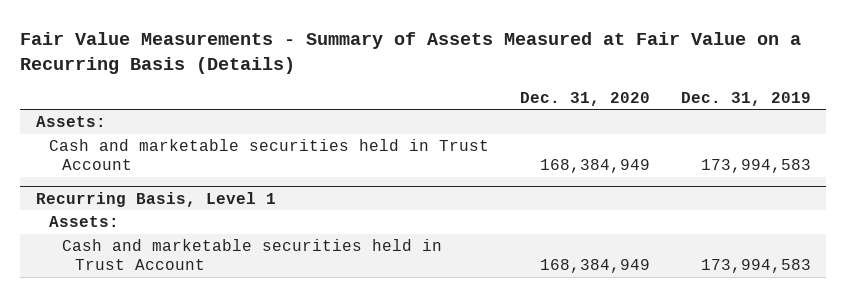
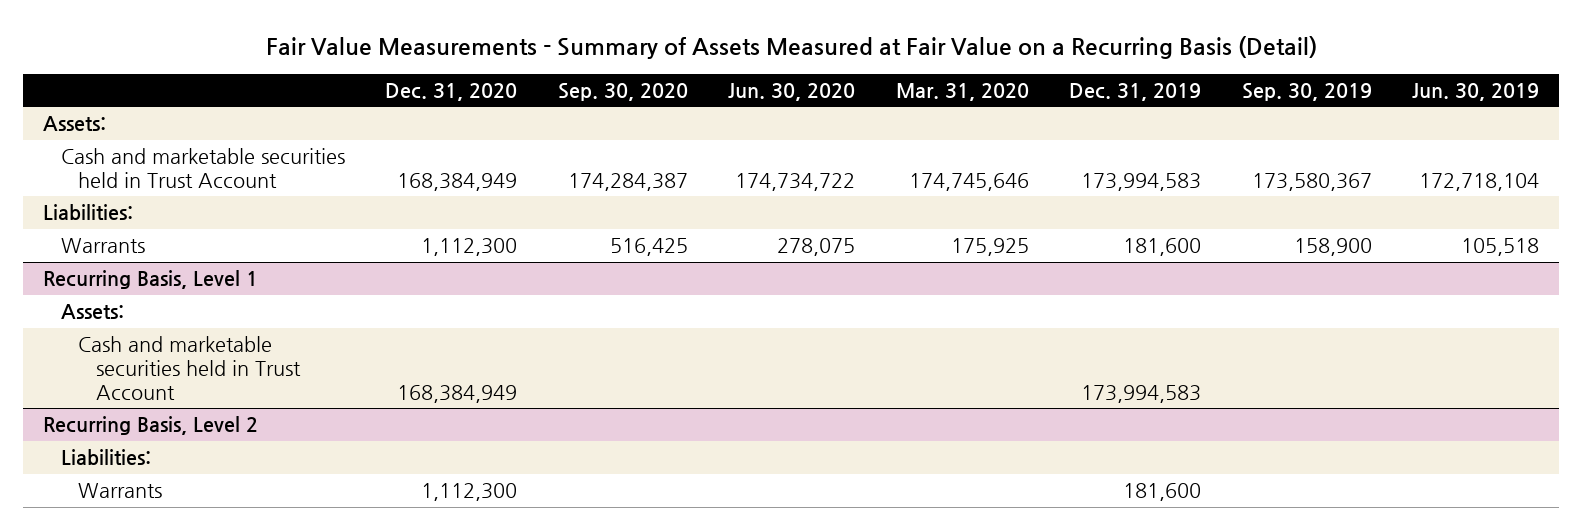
[20,31,802,74] Fair Value Measurements - Summary of Assets Measured at Fair Value on a Recurring Basis (Details) -> [266,35,1318,59] Fair Value Measurements - Summary of Assets Measured at Fair Value on a Recurring Basis (Detail)
none -> [557,82,688,101] Sep. 30, 2020
none -> [728,82,856,101] Jun. 30, 2020
none -> [895,82,1029,101] Mar. 31, 2020
none -> [1241,82,1372,101] Sep. 30, 2019
none -> [1411,82,1539,101] Jun. 30, 2019
none -> [43,204,134,221] Liabilities:
none -> [60,238,145,254] Warrants
none -> [43,416,259,436] Recurring Basis, Level 2
none -> [60,449,151,466] Liabilities:
none -> [78,483,163,499] Warrants

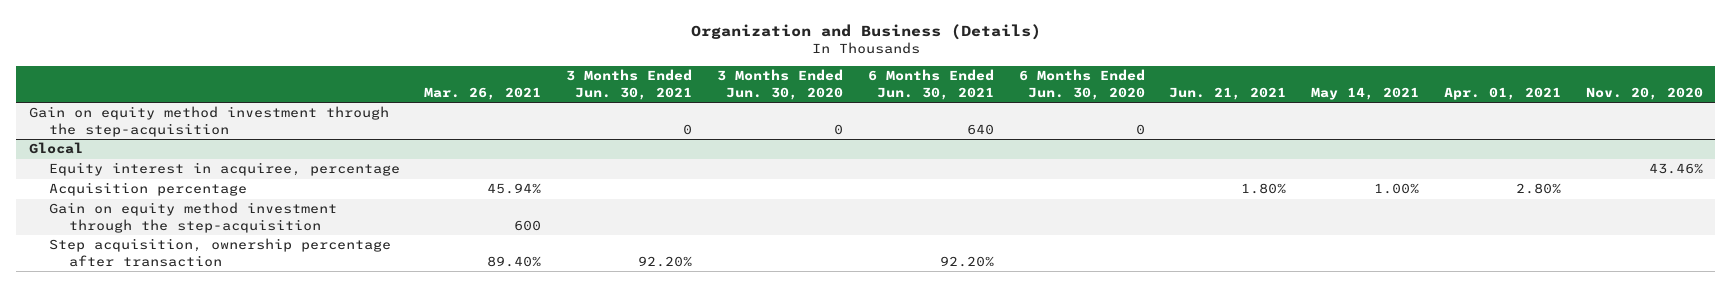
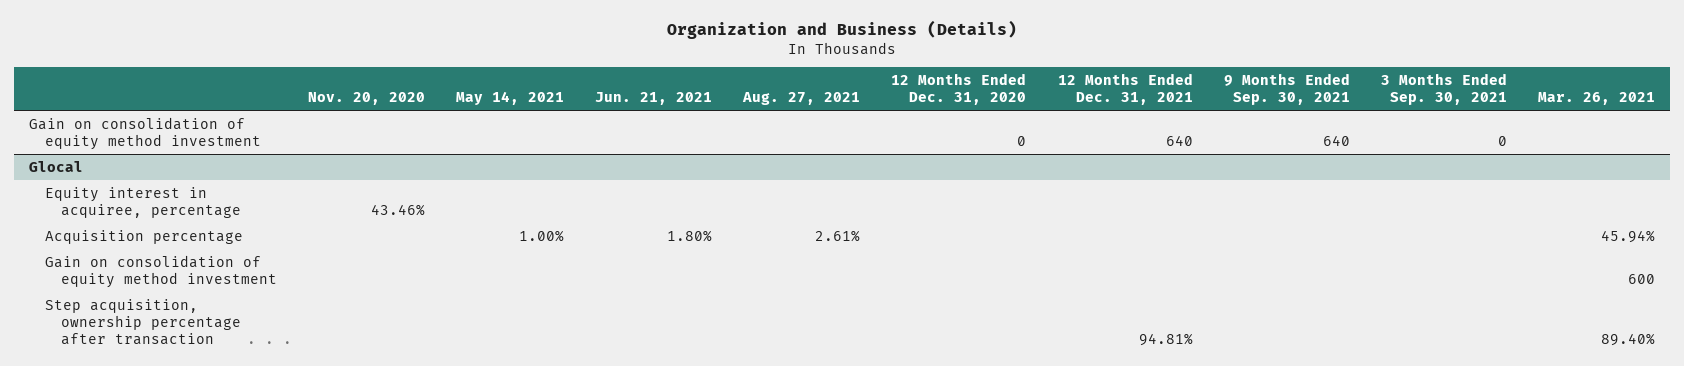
[566,69,693,100] 3 Months Ended Jun. 30, 2021 -> none
[716,69,843,100] 3 Months Ended Jun. 30, 2020 -> none
[867,69,994,100] 6 Months Ended Jun. 30, 2021 -> none
[1018,69,1145,100] 6 Months Ended Jun. 30, 2020 -> none
[1444,86,1562,100] Apr. 01, 2021 -> none
none -> [742,92,861,106] Aug. 27, 2021
none -> [891,72,1027,106] 12 Months Ended Dec. 31, 2020
none -> [1057,72,1193,106] 12 Months Ended Dec. 31, 2021
none -> [1223,72,1350,106] 9 Months Ended Sep. 30, 2021
none -> [1380,72,1507,106] 3 Months Ended Sep. 30, 2021
[28,106,389,137] Gain on equity method investment through the step-acquisition -> [29,116,262,150] Gain on consolidation of equity method investment
[48,202,337,233] Gain on equity method investment through the step-acquisition -> [45,254,277,288] Gain on consolidation of equity method investment

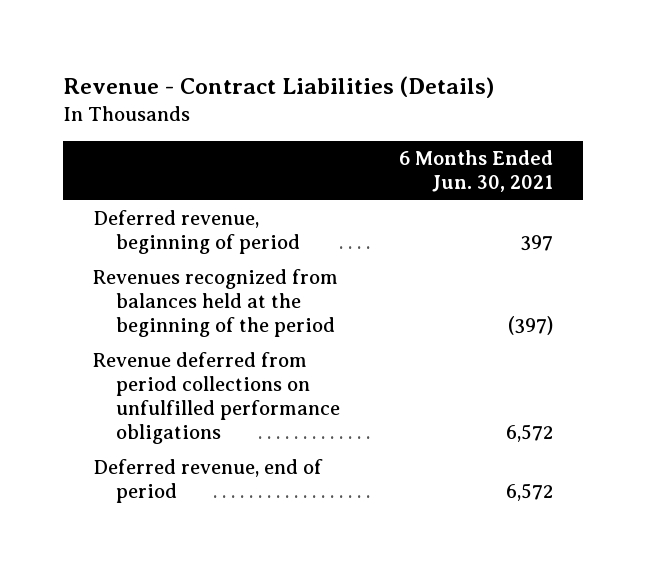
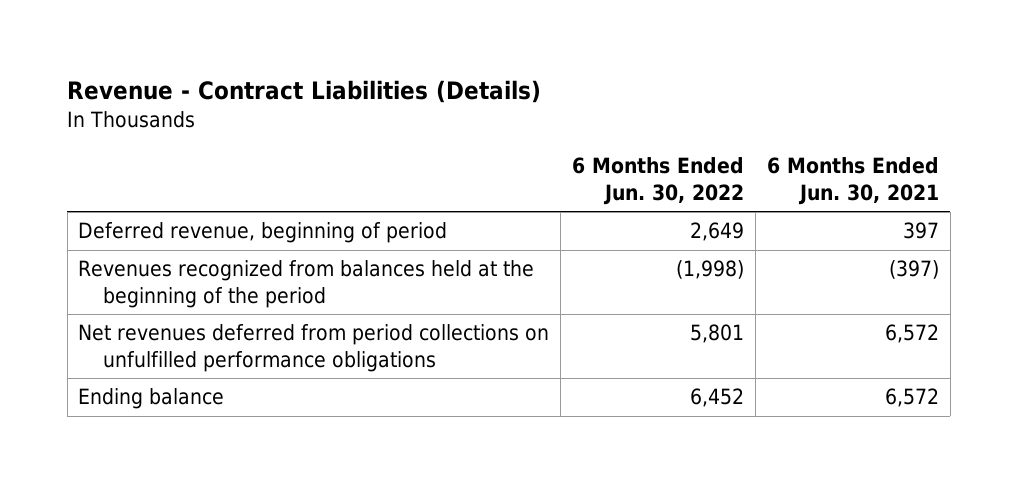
none -> [572,157,745,205] 6 Months Ended Jun. 30, 2022
[92,352,341,445] Revenue deferred from period collections on unfulfilled performance obligations -> [78,324,550,372] Net revenues deferred from period collections on unfulfilled performance obligations
[92,459,323,504] Deferred revenue, end of period -> [78,388,225,410] Ending balance

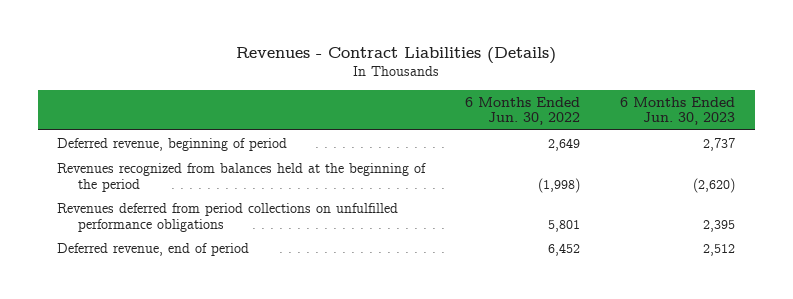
[67,79,542,103] Revenue - Contract Liabilities (Details) -> [236,47,557,65] Revenues - Contract Liabilities (Details)
[766,157,939,205] 6 Months Ended Jun. 30, 2021 -> none
none -> [620,96,736,126] 6 Months Ended Jun. 30, 2023
[78,324,550,372] Net revenues deferred from period collections on unfulfilled performance obligations -> [57,202,399,232] Revenues deferred from period collections on unfulfilled performance obligations
[78,388,225,410] Ending balance -> [57,242,250,256] Deferred revenue, end of period

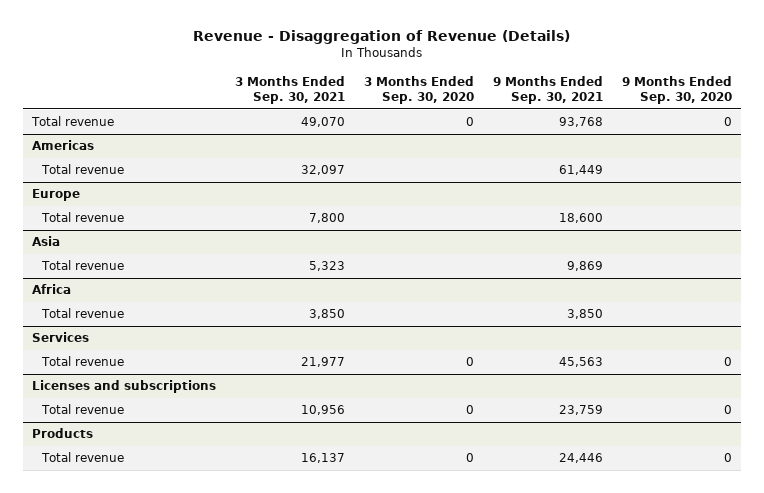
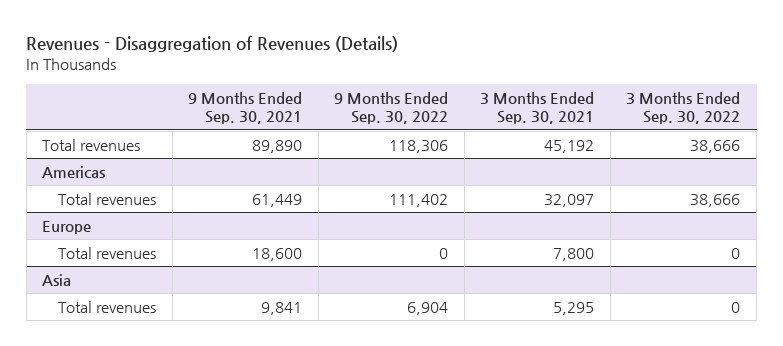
[192,30,570,45] Revenue - Disaggregation of Revenue (Details) -> [26,36,399,53] Revenues - Disaggregation of Revenues (Details)
[363,75,474,104] 3 Months Ended Sep. 30, 2020 -> none
[621,75,732,104] 9 Months Ended Sep. 30, 2020 -> none
none -> [334,91,449,125] 9 Months Ended Sep. 30, 2022
none -> [626,91,741,125] 3 Months Ended Sep. 30, 2022
[31,116,115,127] Total revenue -> [42,138,141,151] Total revenues
[301,117,346,128] 49,070 -> [544,139,595,153] 45,192
[558,117,603,128] 93,768 -> [252,139,303,153] 89,890
[41,164,125,175] Total revenue -> [58,192,157,205] Total revenues
[41,212,125,223] Total revenue -> [58,246,157,259] Total revenues
[32,284,72,295] Africa -> none
[41,308,125,319] Total revenue -> none
[32,332,90,343] Services -> none
[41,356,125,367] Total revenue -> none
[32,380,217,394] Licenses and subscriptions -> none
[41,404,125,415] Total revenue -> none
[32,428,94,439] Products -> none
[41,452,125,463] Total revenue -> none
[41,260,125,271] Total revenue -> [58,300,157,313] Total revenues
[309,261,346,272] 5,323 -> [553,301,595,315] 5,295
[566,261,603,272] 9,869 -> [261,301,303,315] 9,841

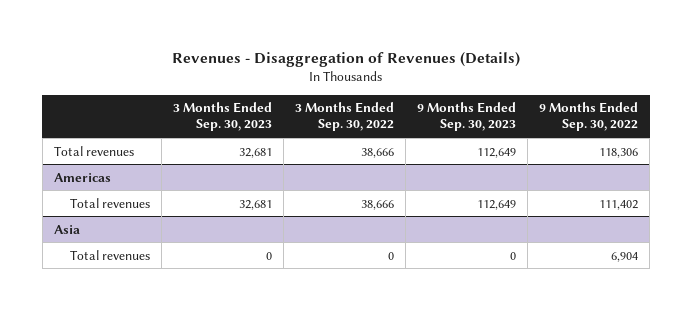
[188,91,303,125] 9 Months Ended Sep. 30, 2021 -> none
[480,91,595,125] 3 Months Ended Sep. 30, 2021 -> none
none -> [173,102,273,132] 3 Months Ended Sep. 30, 2023
none -> [417,102,517,132] 9 Months Ended Sep. 30, 2023
[42,220,92,234] Europe -> none
[58,246,157,259] Total revenues -> none

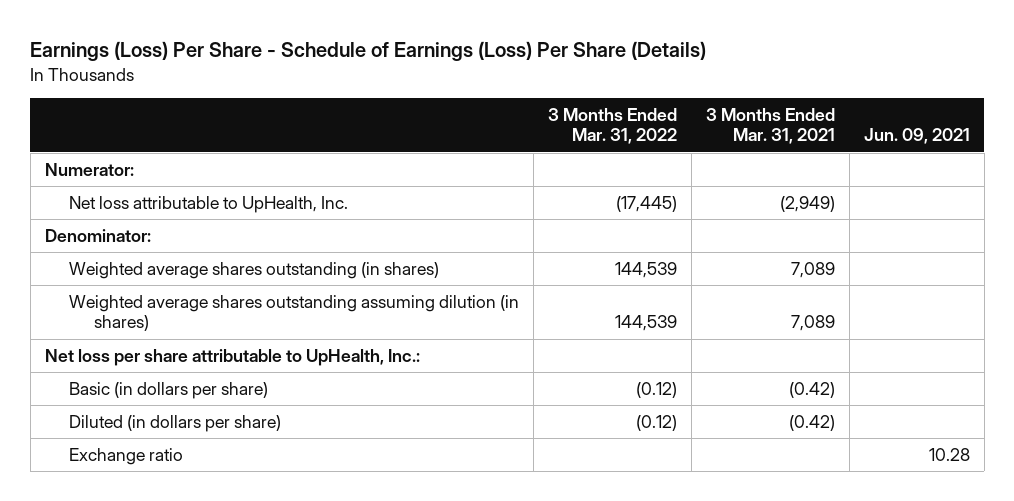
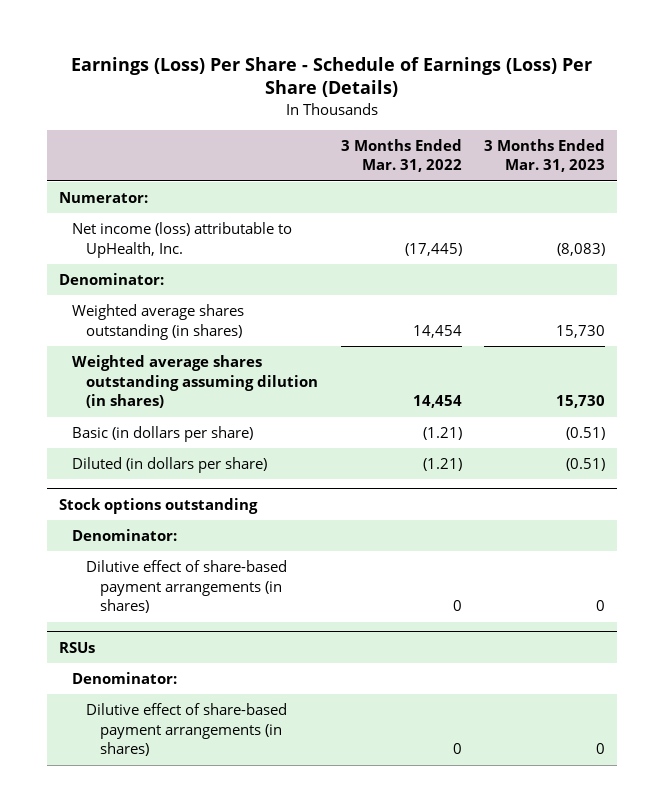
[705,108,835,145] 3 Months Ended Mar. 31, 2021 -> none
[863,128,970,145] Jun. 09, 2021 -> none
none -> [484,138,606,173] 3 Months Ended Mar. 31, 2023
[69,196,349,214] Net loss attributable to UpHealth, Inc. -> [72,222,293,258] Net income (loss) attributable to UpHealth, Inc.
[44,349,420,367] Net loss per share attributable to UpHealth, Inc.: -> none
[69,448,184,466] Exchange ratio -> none
[615,262,678,279] 144,539 -> [412,324,462,338] 14,454
[615,315,678,332] 144,539 -> [412,395,462,409] 14,454
[636,382,678,399] (0.12) -> [422,427,462,441] (1.21)
[636,415,678,432] (0.12) -> [422,458,462,472] (1.21)
none -> [58,497,258,514] Stock options outstanding
none -> [72,529,178,542] Denominator:
none -> [85,560,287,614] Dilutive effect of share-based payment arrangements (in shares)
none -> [58,641,95,653] RSUs
none -> [72,672,178,685] Denominator:
none -> [85,703,287,757] Dilutive effect of share-based payment arrangements (in shares)

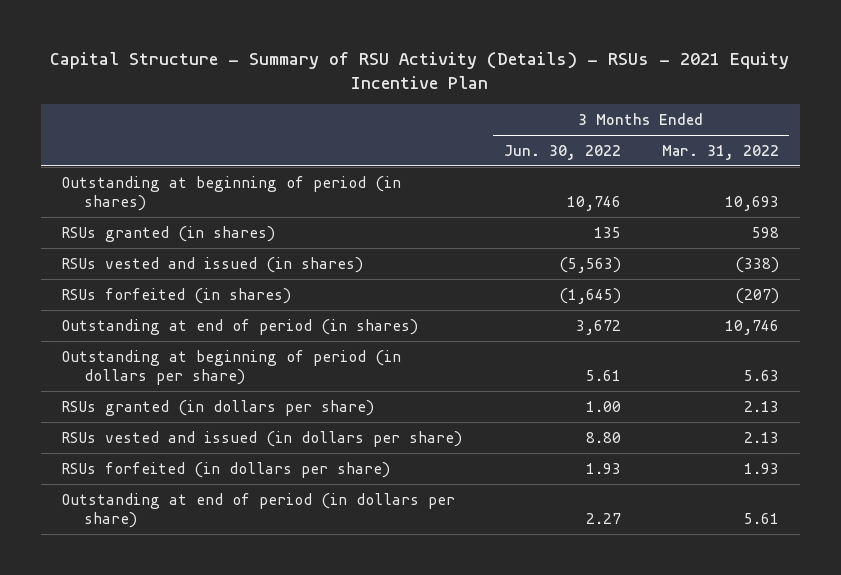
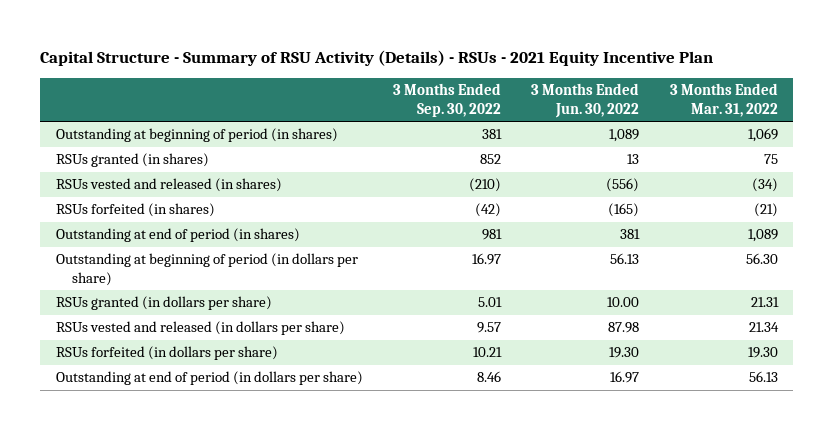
none -> [392,83,501,117] 3 Months Ended Sep. 30, 2022
[566,196,621,212] 10,746 -> [609,129,640,143] 1,089
[725,196,780,212] 10,693 -> [747,128,778,143] 1,069
[593,226,621,238] 135 -> [627,154,640,165] 13
[752,226,780,238] 598 -> [763,154,778,165] 75
[61,256,364,273] RSUs vested and issued (in shares) -> [55,178,282,193] RSUs vested and released (in shares)
[558,256,621,273] (5,563) -> [606,178,640,193] (556)
[735,256,780,273] (338) -> [751,178,778,193] (34)
[558,287,621,304] (1,645) -> [608,203,640,218] (165)
[735,287,780,304] (207) -> [753,203,778,218] (21)
[575,319,621,335] 3,672 -> [620,229,641,240] 381
[725,319,780,335] 10,746 -> [747,229,778,243] 1,089
[585,370,621,382] 5.61 -> [610,253,640,265] 56.13
[744,370,780,382] 5.63 -> [745,253,778,265] 56.30
[585,400,621,412] 1.00 -> [607,297,640,308] 10.00
[744,400,780,412] 2.13 -> [750,297,779,308] 21.31
[61,430,463,447] RSUs vested and issued (in dollars per share) -> [55,321,345,336] RSUs vested and released (in dollars per share)
[585,431,621,443] 8.80 -> [608,322,640,334] 87.98
[744,431,780,443] 2.13 -> [748,322,779,333] 21.34
[585,462,621,474] 1.93 -> [609,347,640,359] 19.30
[744,462,780,474] 1.93 -> [747,347,778,359] 19.30
[585,513,621,525] 2.27 -> [610,371,640,384] 16.97
[744,513,780,525] 5.61 -> [748,371,778,383] 56.13

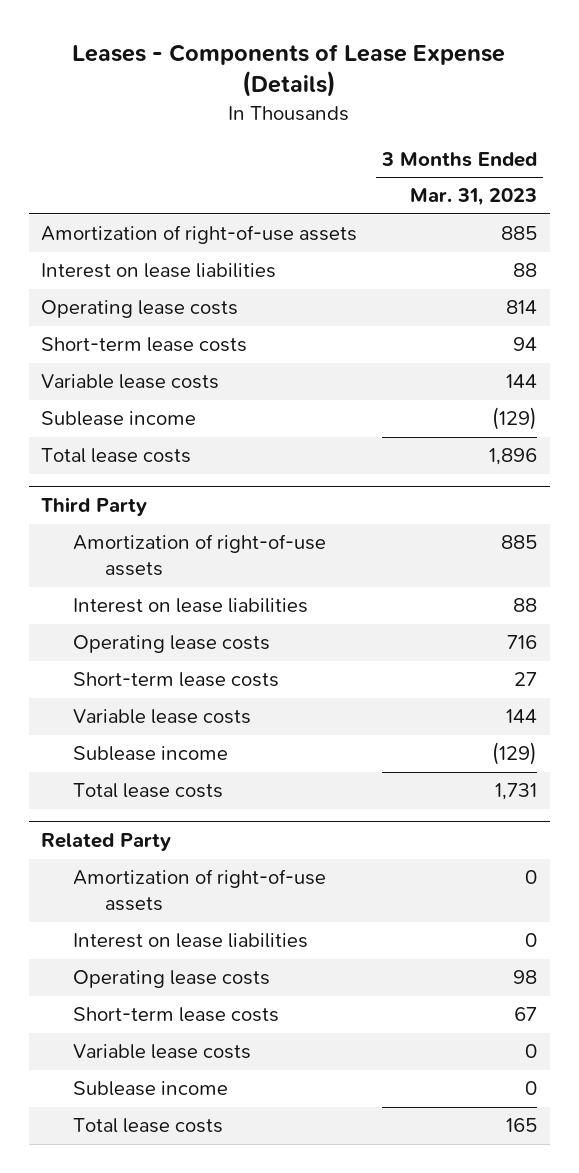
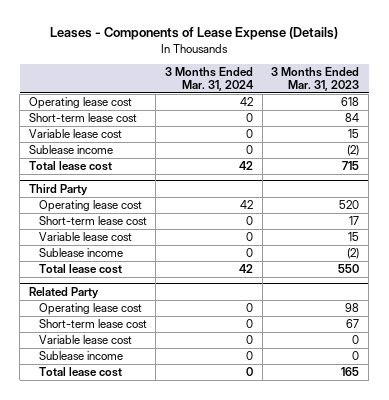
none -> [165,67,255,92] 3 Months Ended Mar. 31, 2024
[41,225,358,245] Amortization of right-of-use assets -> none
[41,263,277,279] Interest on lease liabilities -> none
[41,300,239,319] Operating lease costs -> [29,97,133,110] Operating lease cost
[506,300,538,315] 814 -> [341,97,360,107] 618
[41,337,248,353] Short-term lease costs -> [29,113,138,123] Short-term lease cost
[513,337,538,352] 94 -> [345,113,360,123] 84
[41,374,220,390] Variable lease costs -> [29,129,123,139] Variable lease cost
[506,374,538,389] 144 -> [348,129,360,139] 15
[492,407,538,431] (129) -> [347,145,360,157] (2)
[41,448,192,464] Total lease costs -> [29,161,113,172] Total lease cost
[489,448,538,466] 1,896 -> [342,161,360,171] 715
[72,534,326,577] Amortization of right-of-use assets -> none
[72,598,308,614] Interest on lease liabilities -> none
[72,635,270,654] Operating lease costs -> [38,200,142,213] Operating lease cost
[507,635,538,650] 716 -> [339,200,360,210] 520
[72,672,279,688] Short-term lease costs -> [38,216,147,226] Short-term lease cost
[514,672,538,687] 27 -> [349,216,360,226] 17
[72,709,251,725] Variable lease costs -> [38,232,132,242] Variable lease cost
[506,709,538,724] 144 -> [348,232,360,242] 15
[492,742,538,766] (129) -> [347,248,360,260] (2)
[72,783,223,799] Total lease costs -> [38,264,122,275] Total lease cost
[495,783,538,801] 1,731 -> [338,264,360,274] 550
[72,869,326,912] Amortization of right-of-use assets -> none
[72,933,308,949] Interest on lease liabilities -> none
[72,970,270,989] Operating lease costs -> [38,303,142,316] Operating lease cost
[72,1007,279,1023] Short-term lease costs -> [38,319,147,329] Short-term lease cost
[72,1044,251,1060] Variable lease costs -> [38,335,132,345] Variable lease cost
[72,1118,223,1134] Total lease costs -> [38,367,122,378] Total lease cost

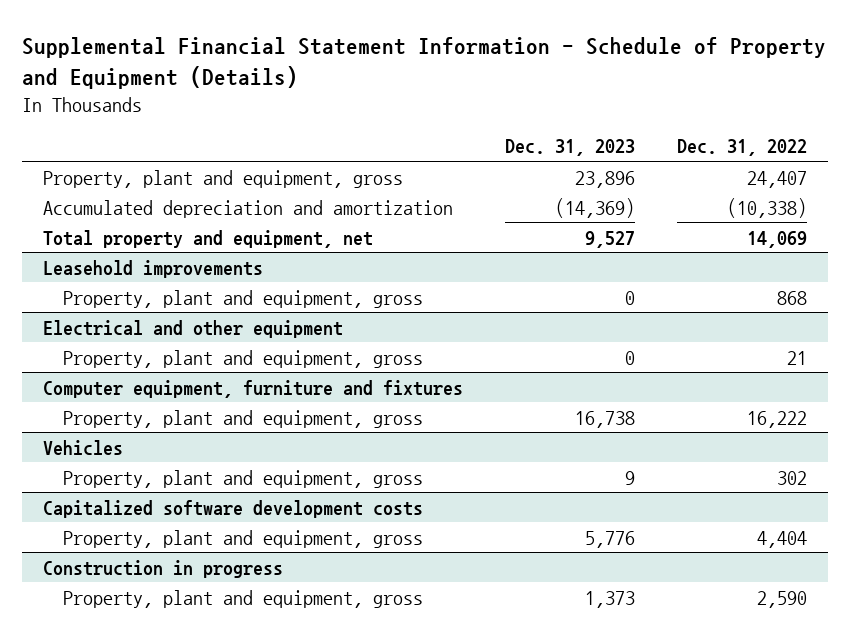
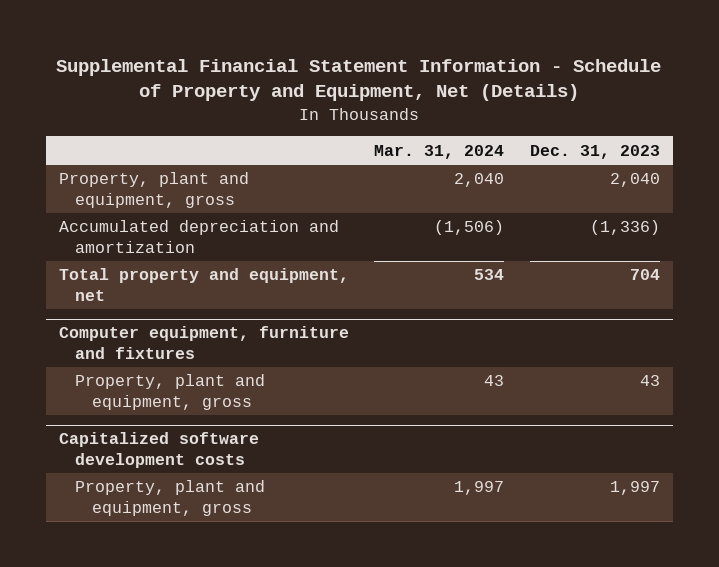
[21,36,826,89] Supplemental Financial Statement Information - Schedule of Property and Equipment (Details) -> [56,58,662,102] Supplemental Financial Statement Information - Schedule of Property and Equipment, Net (Details)
[677,139,808,157] Dec. 31, 2022 -> none
none -> [374,144,505,159] Mar. 31, 2024
[42,259,263,278] Leasehold improvements -> none
[62,289,423,308] Property, plant and equipment, gross -> none
[42,319,343,338] Electrical and other equipment -> none
[62,349,423,368] Property, plant and equipment, gross -> none
[575,170,636,188] 23,896 -> [610,173,661,188] 2,040
[555,197,636,218] (14,369) -> [590,220,661,236] (1,336)
[585,230,636,248] 9,527 -> [630,269,661,281] 704
[42,439,123,456] Vehicles -> none
[62,469,423,488] Property, plant and equipment, gross -> none
[575,410,636,428] 16,738 -> [640,375,661,387] 43
[42,559,283,578] Construction in progress -> none
[62,589,423,608] Property, plant and equipment, gross -> none
[585,530,636,548] 5,776 -> [610,481,661,496] 1,997

